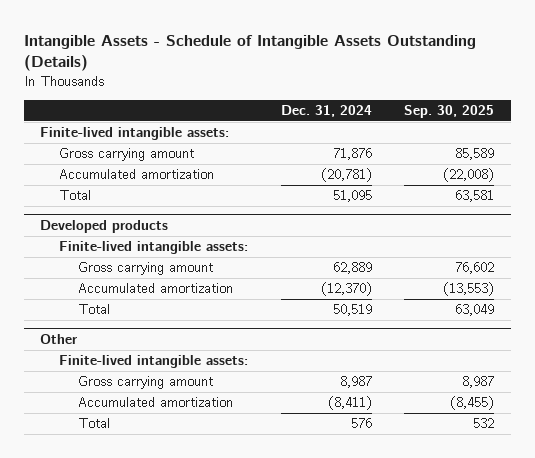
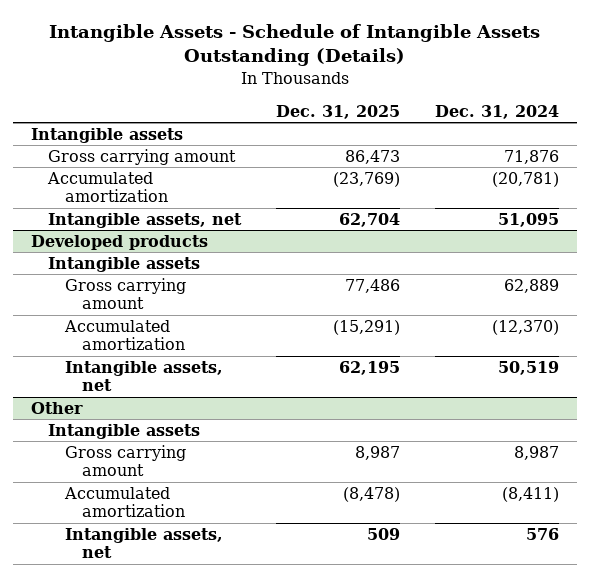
[404,105,495,119] Sep. 30, 2025 -> none
none -> [276,104,401,119] Dec. 31, 2025
[40,127,230,141] Finite-lived intangible assets: -> [30,128,183,144] Intangible assets
[59,190,92,201] Total -> [47,213,242,229] Intangible assets, net
[59,241,249,255] Finite-lived intangible assets: -> [47,257,200,273] Intangible assets
[78,304,111,315] Total -> [65,361,224,392] Intangible assets, net
[59,355,249,369] Finite-lived intangible assets: -> [47,424,200,440] Intangible assets
[78,418,111,429] Total -> [65,528,224,559] Intangible assets, net

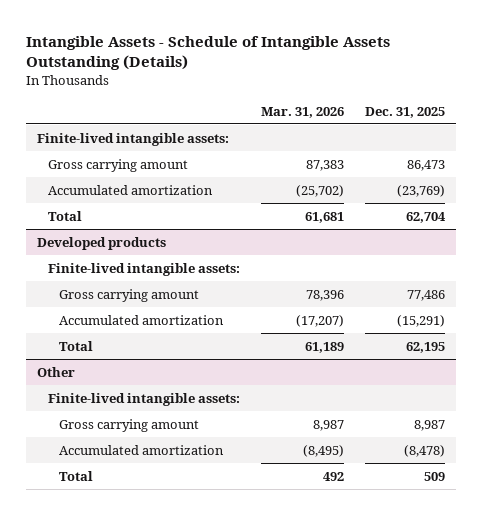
[435,104,560,119] Dec. 31, 2024 -> none
none -> [260,106,344,118] Mar. 31, 2026
[30,128,183,144] Intangible assets -> [36,132,229,146] Finite-lived intangible assets:
[47,213,242,229] Intangible assets, net -> [47,210,82,221] Total
[47,257,200,273] Intangible assets -> [47,262,240,276] Finite-lived intangible assets:
[65,361,224,392] Intangible assets, net -> [58,340,93,351] Total
[47,424,200,440] Intangible assets -> [47,392,240,406] Finite-lived intangible assets:
[65,528,224,559] Intangible assets, net -> [58,470,93,481] Total

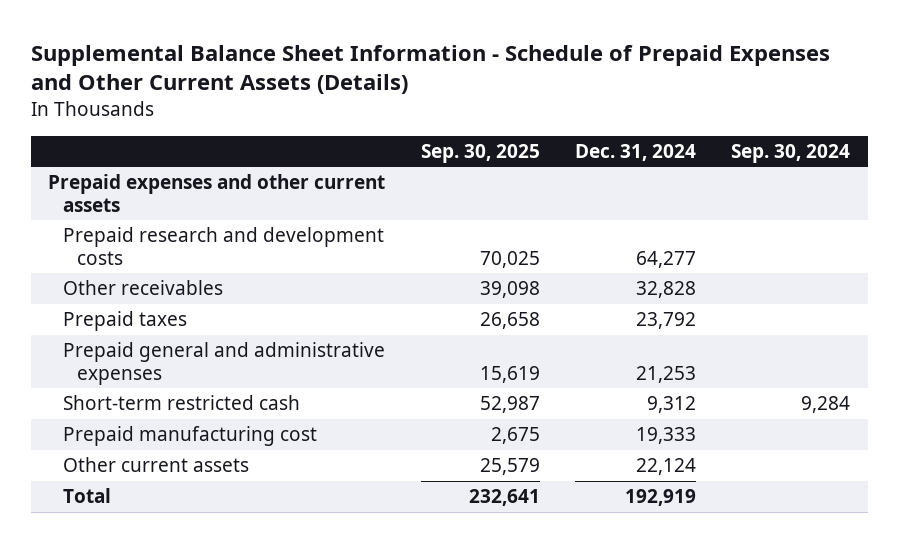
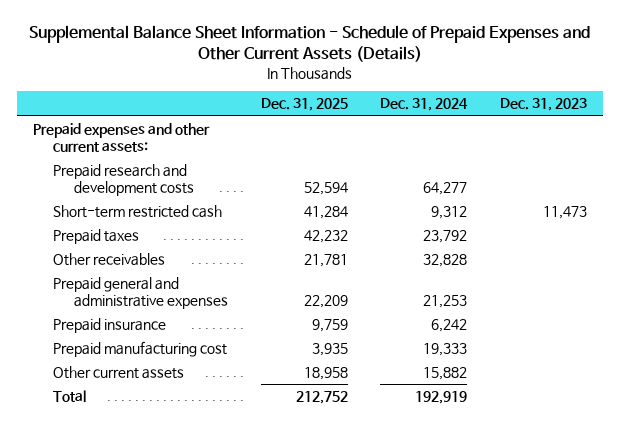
[420,143,540,163] Sep. 30, 2025 -> none
[730,143,850,163] Sep. 30, 2024 -> none
none -> [260,98,348,112] Dec. 31, 2025
none -> [499,98,587,112] Dec. 31, 2023
[48,174,386,212] Prepaid expenses and other current assets -> [32,123,210,152] Prepaid expenses and other current assets:
[62,395,300,411] Short-term restricted cash -> [53,205,223,219] Short-term restricted cash
[62,280,223,296] Other receivables -> [53,253,166,267] Other receivables
none -> [53,318,167,334] Prepaid insurance
[635,458,696,476] 22,124 -> [423,367,468,381] 15,882

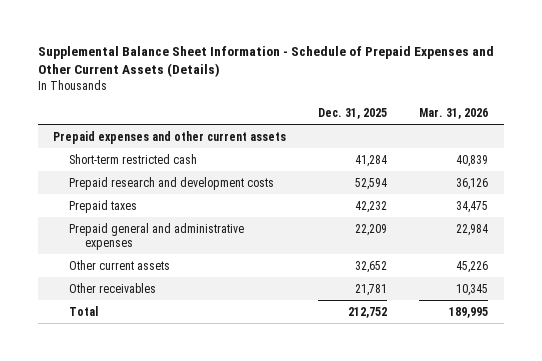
[380,98,469,112] Dec. 31, 2024 -> none
[499,98,587,112] Dec. 31, 2023 -> none
none -> [419,108,489,120] Mar. 31, 2026
[32,123,210,152] Prepaid expenses and other current assets: -> [53,130,287,144] Prepaid expenses and other current assets
[53,164,195,196] Prepaid research and development costs -> [69,176,275,190] Prepaid research and development costs
[53,318,167,334] Prepaid insurance -> none
[53,341,228,358] Prepaid manufacturing cost -> none
[303,367,348,381] 18,958 -> [355,260,388,273] 32,652
[53,253,166,267] Other receivables -> [69,282,157,293] Other receivables

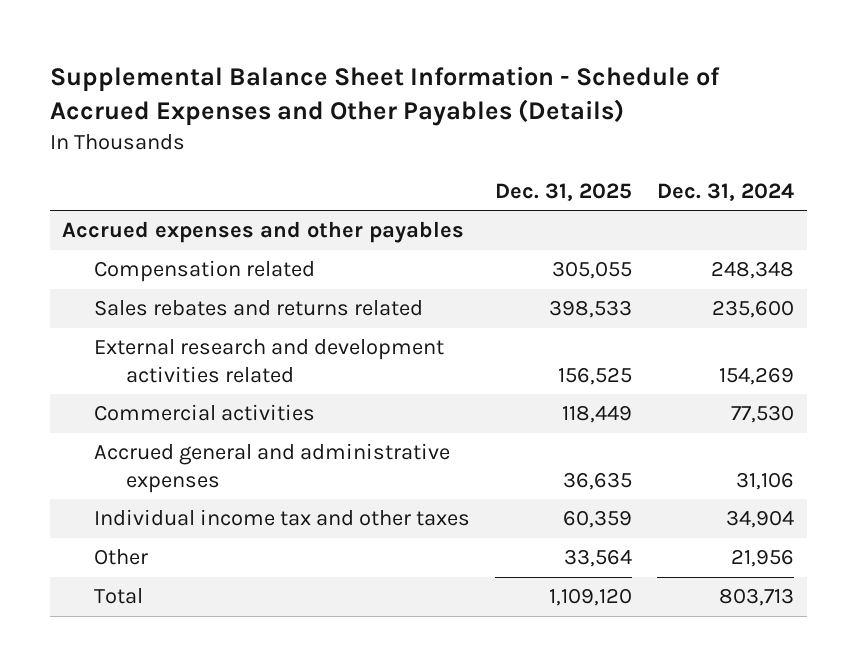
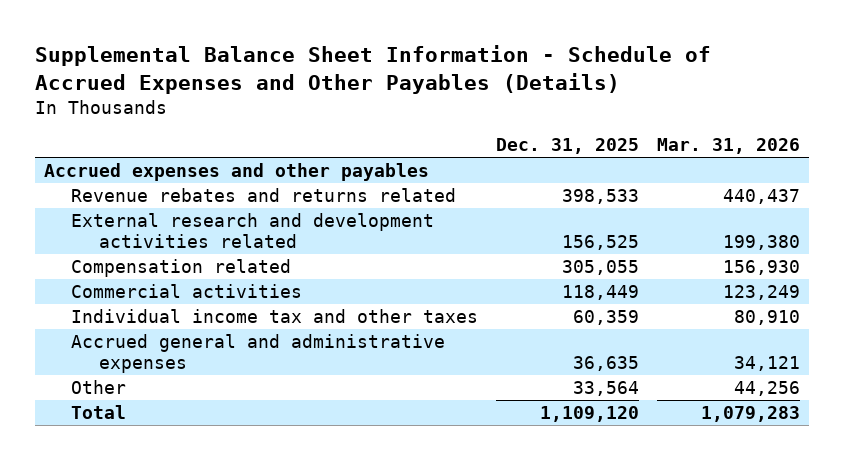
[657,182,795,201] Dec. 31, 2024 -> none
none -> [657,138,801,155] Mar. 31, 2026
[94,300,424,317] Sales rebates and returns related -> [71,188,457,203] Revenue rebates and returns related
[94,260,316,283] Compensation related -> [71,259,292,278] Compensation related
[94,443,451,494] Accrued general and administrative expenses -> [71,334,446,373] Accrued general and administrative expenses

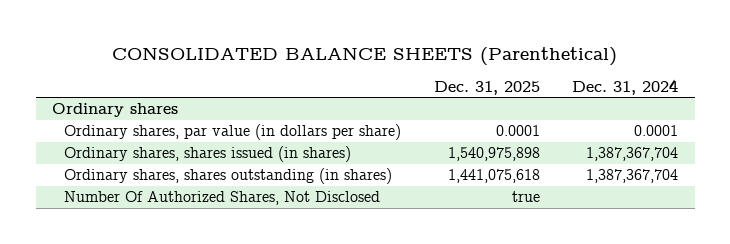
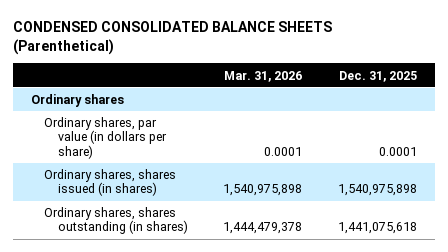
[112,46,618,66] CONSOLIDATED BALANCE SHEETS (Parenthetical) -> [12,21,332,56] CONDENSED CONSOLIDATED BALANCE SHEETS (Parenthetical)
[572,78,679,95] Dec. 31, 2024 -> none
none -> [224,70,303,82] Mar. 31, 2026
[64,191,381,206] Number Of Authorized Shares, Not Disclosed -> none

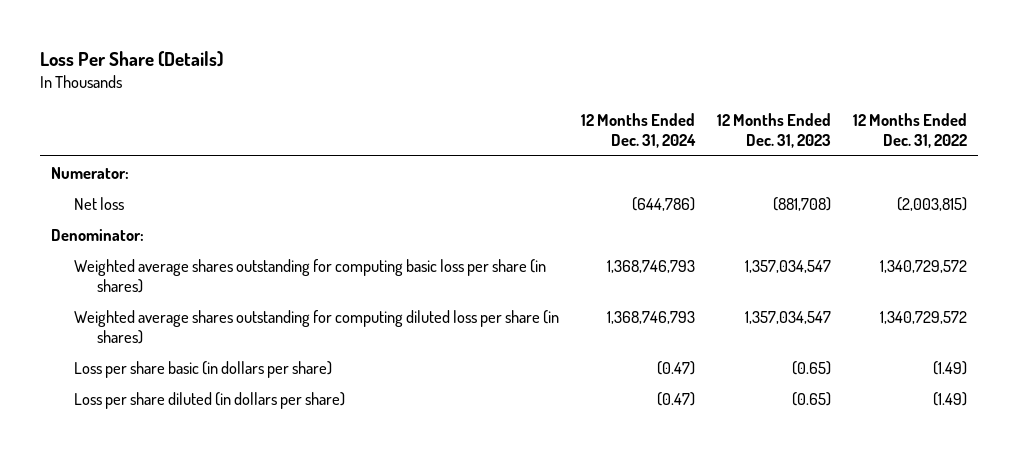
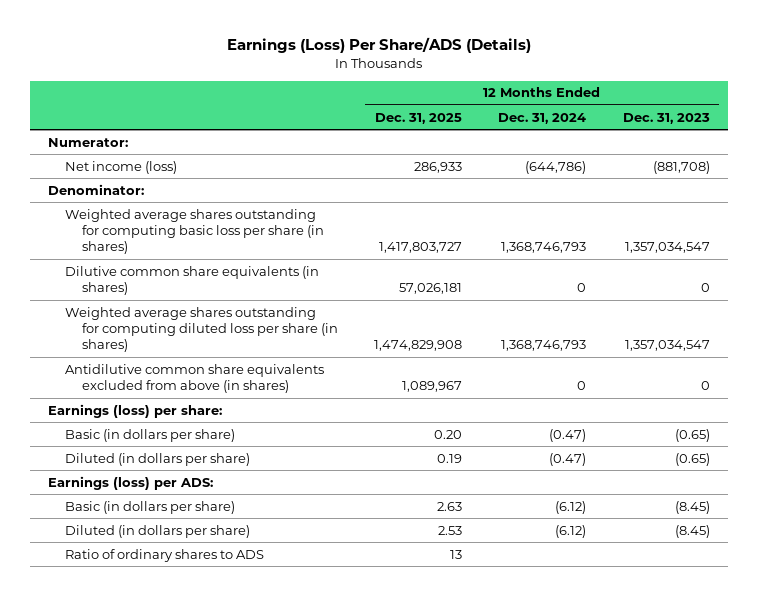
[40,50,224,67] Loss Per Share (Details) -> [226,37,531,54] Earnings (Loss) Per Share/ADS (Details)
[853,112,968,148] 12 Months Ended Dec. 31, 2022 -> none
none -> [375,112,463,124] Dec. 31, 2025
[73,196,124,210] Net loss -> [64,160,177,174] Net income (loss)
none -> [64,265,319,295] Dilutive common share equivalents (in shares)
none -> [64,363,324,393] Antidilutive common share equivalents excluded from above (in shares)
none -> [47,403,222,418] Earnings (loss) per share:
[73,360,332,378] Loss per share basic (in dollars per share) -> [64,428,235,442] Basic (in dollars per share)
[73,391,345,409] Loss per share diluted (in dollars per share) -> [64,452,250,466] Diluted (in dollars per share)
none -> [47,475,213,490] Earnings (loss) per ADS:
none -> [64,500,235,514] Basic (in dollars per share)
none -> [64,524,250,538] Diluted (in dollars per share)
none -> [64,548,264,562] Ratio of ordinary shares to ADS

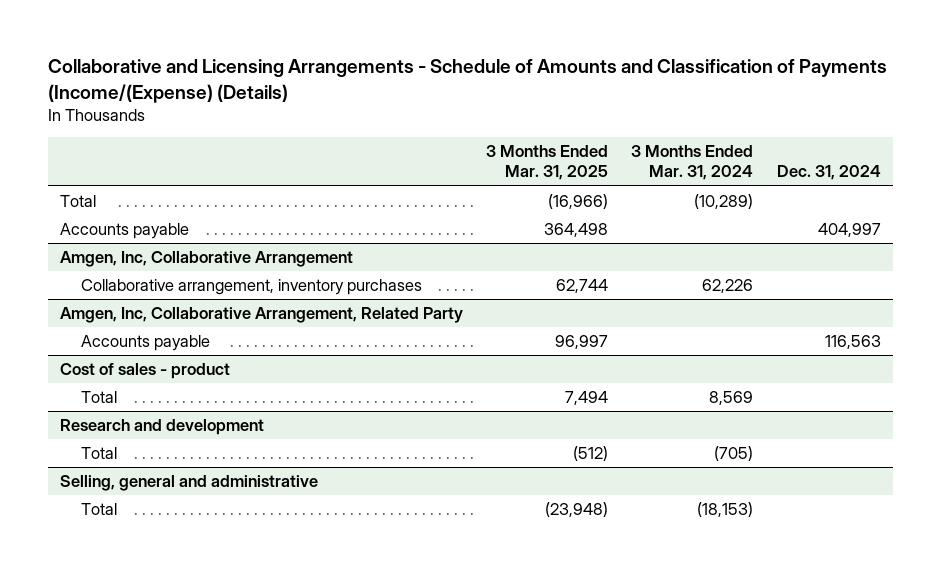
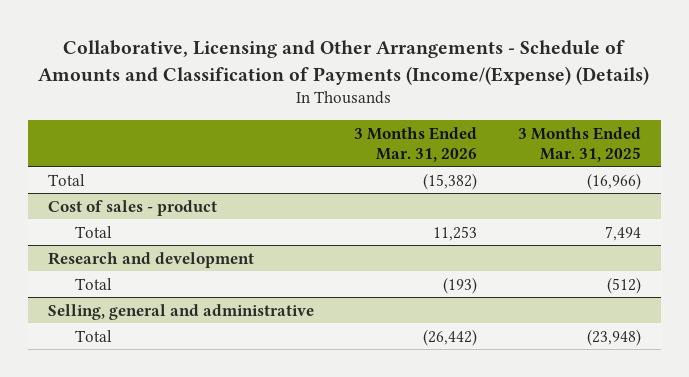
[47,59,887,103] Collaborative and Licensing Arrangements - Schedule of Amounts and Classification of Payments (Income/(Expense) (Details) -> [38,40,650,85] Collaborative, Licensing and Other Arrangements - Schedule of Amounts and Classification of Payments (Income/(Expense) (Details)
[631,145,754,181] 3 Months Ended Mar. 31, 2024 -> none
[776,165,881,181] Dec. 31, 2024 -> none
none -> [354,126,478,162] 3 Months Ended Mar. 31, 2026
[59,223,189,240] Accounts payable -> none
[59,251,353,268] Amgen, Inc, Collaborative Arrangement -> none
[81,279,423,296] Collaborative arrangement, inventory purchases -> none
[59,307,463,324] Amgen, Inc, Collaborative Arrangement, Related Party -> none
[81,335,211,352] Accounts payable -> none

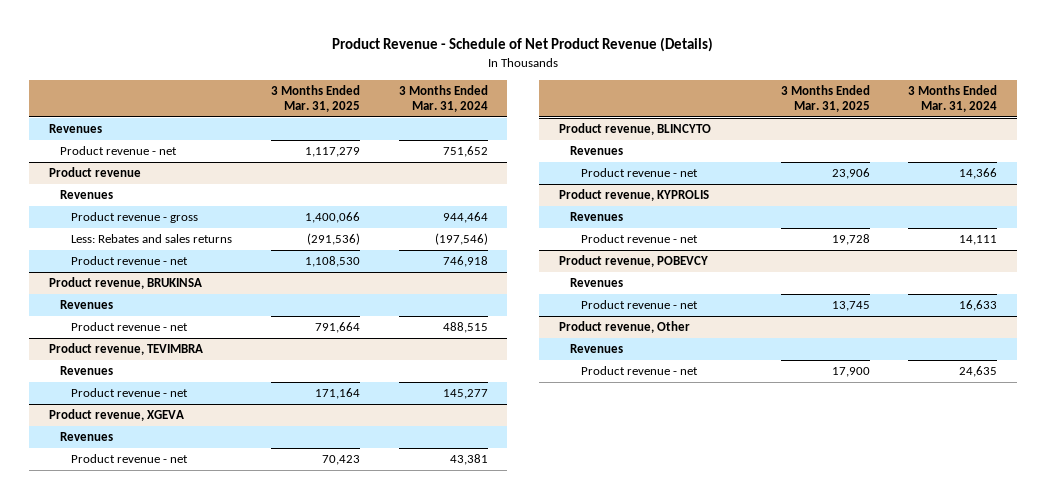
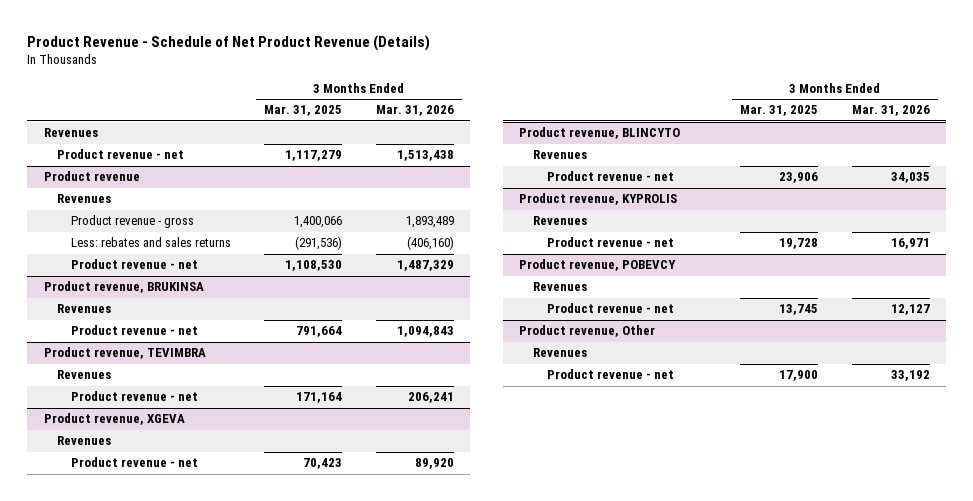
[398,84,488,113] 3 Months Ended Mar. 31, 2024 -> none
none -> [375,105,454,117] Mar. 31, 2026
[71,234,233,244] Less: Rebates and sales returns -> [71,237,232,248] Less: rebates and sales returns

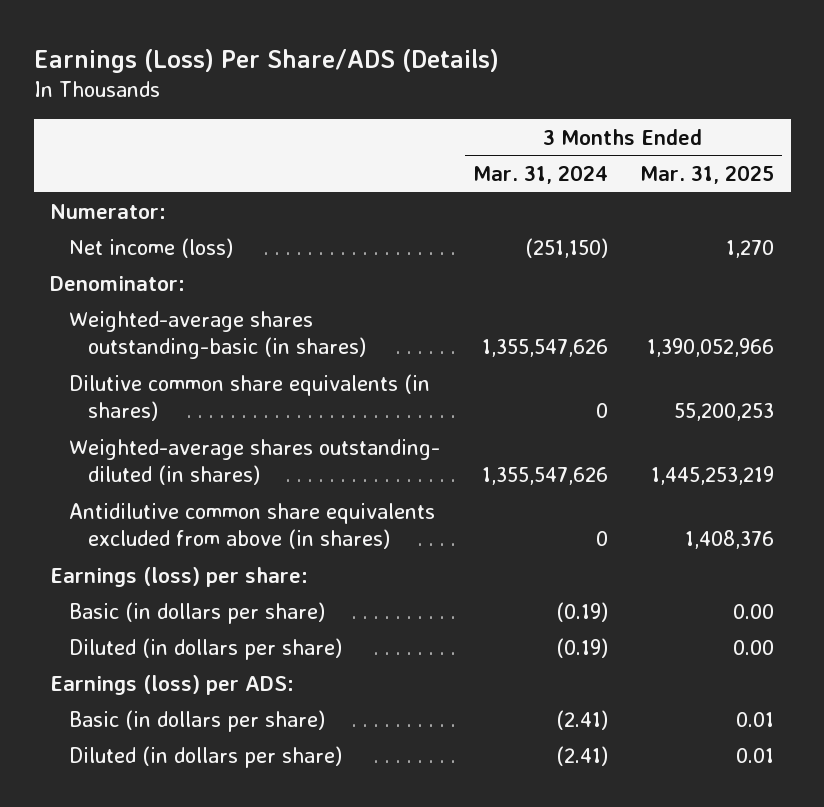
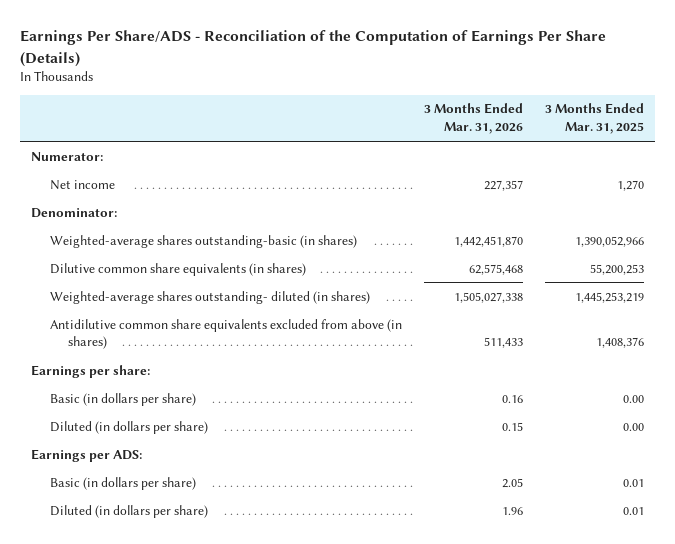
[33,48,499,73] Earnings (Loss) Per Share/ADS (Details) -> [20,30,607,67] Earnings Per Share/ADS - Reconciliation of the Computation of Earnings Per Share (Details)
[472,165,608,185] Mar. 31, 2024 -> none
none -> [423,103,523,135] 3 Months Ended Mar. 31, 2026
[69,237,234,258] Net income (loss) -> [49,179,115,190] Net income
[49,566,308,587] Earnings (loss) per share: -> [31,364,151,378] Earnings per share:
[49,674,294,695] Earnings (loss) per ADS: -> [31,448,143,462] Earnings per ADS:

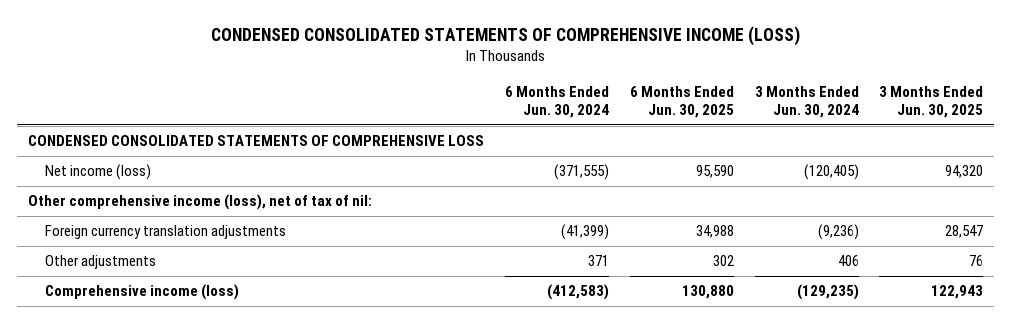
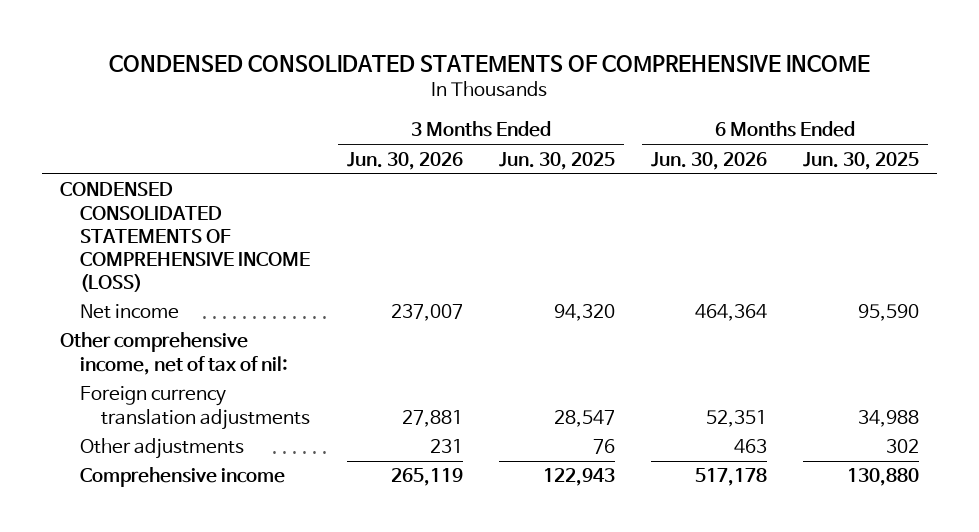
[210,25,800,46] CONDENSED CONSOLIDATED STATEMENTS OF COMPREHENSIVE INCOME (LOSS) -> [109,54,871,72] CONDENSED CONSOLIDATED STATEMENTS OF COMPREHENSIVE INCOME
[504,85,609,119] 6 Months Ended Jun. 30, 2024 -> none
[754,85,859,119] 3 Months Ended Jun. 30, 2024 -> none
none -> [346,151,463,170] Jun. 30, 2026
none -> [650,151,767,170] Jun. 30, 2026
[27,135,484,147] CONDENSED CONSOLIDATED STATEMENTS OF COMPREHENSIVE LOSS -> [60,182,311,293] CONDENSED CONSOLIDATED STATEMENTS OF COMPREHENSIVE INCOME (LOSS)
[45,164,152,181] Net income (loss) -> [80,304,180,320] Net income
[27,194,372,211] Other comprehensive income (loss), net of tax of nil: -> [60,332,289,375] Other comprehensive income, net of tax of nil:
[45,284,240,301] Comprehensive income (loss) -> [80,467,286,488] Comprehensive income

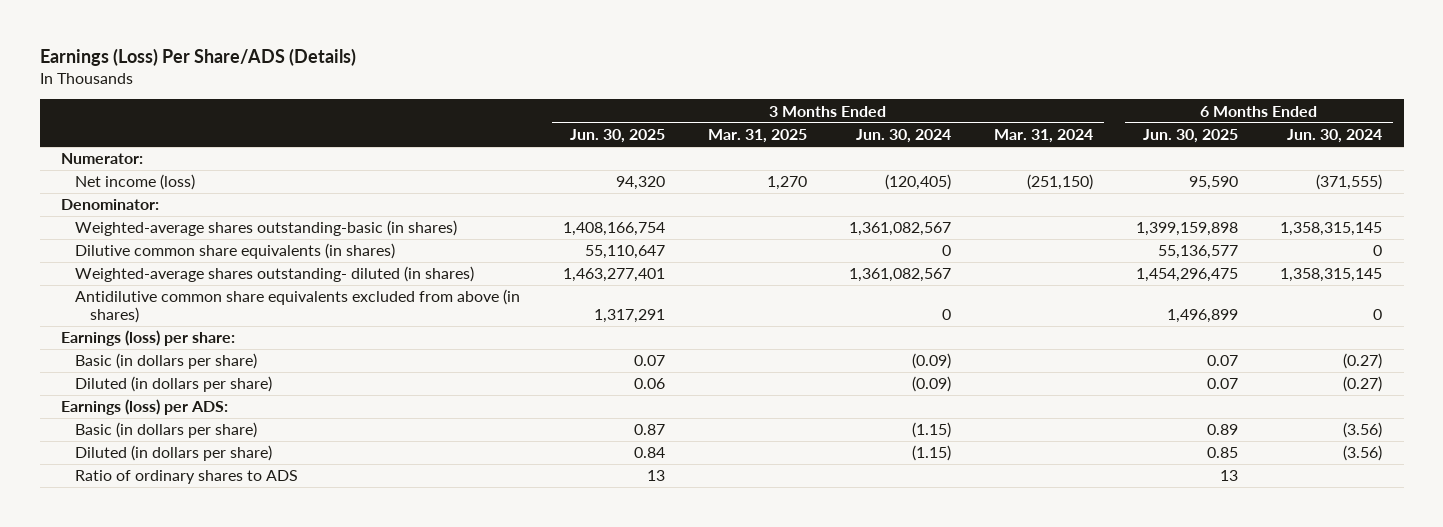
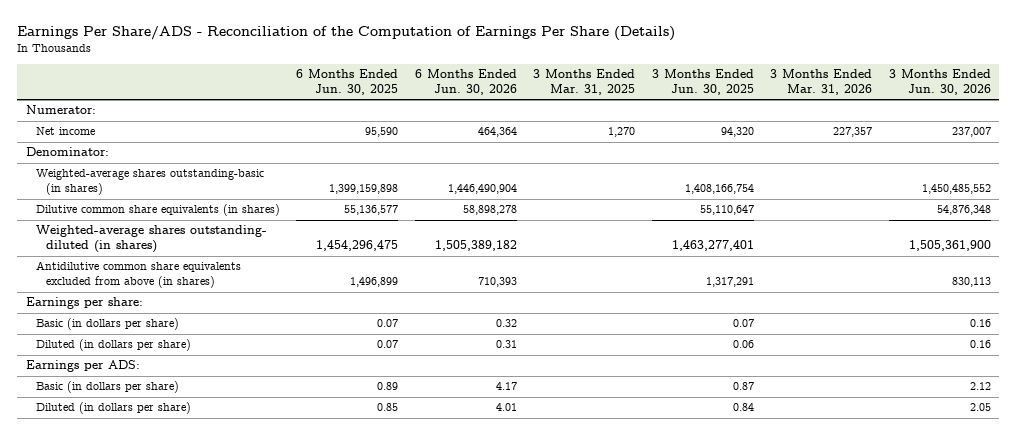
[39,48,356,67] Earnings (Loss) Per Share/ADS (Details) -> [17,25,676,41] Earnings Per Share/ADS - Reconciliation of the Computation of Earnings Per Share (Details)
[856,128,952,143] Jun. 30, 2024 -> none
[994,128,1094,143] Mar. 31, 2024 -> none
[1287,128,1383,143] Jun. 30, 2024 -> none
none -> [414,69,517,96] 6 Months Ended Jun. 30, 2026
none -> [770,69,873,96] 3 Months Ended Mar. 31, 2026
none -> [888,69,991,96] 3 Months Ended Jun. 30, 2026
[75,174,196,191] Net income (loss) -> [35,127,95,136] Net income
[60,330,235,347] Earnings (loss) per share: -> [25,297,143,310] Earnings per share:
[60,399,228,416] Earnings (loss) per ADS: -> [25,360,140,373] Earnings per ADS:
[75,470,299,485] Ratio of ordinary shares to ADS -> none

